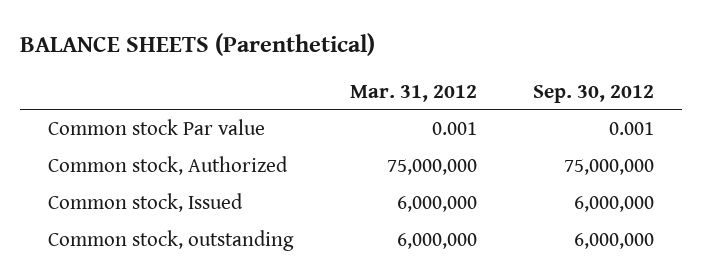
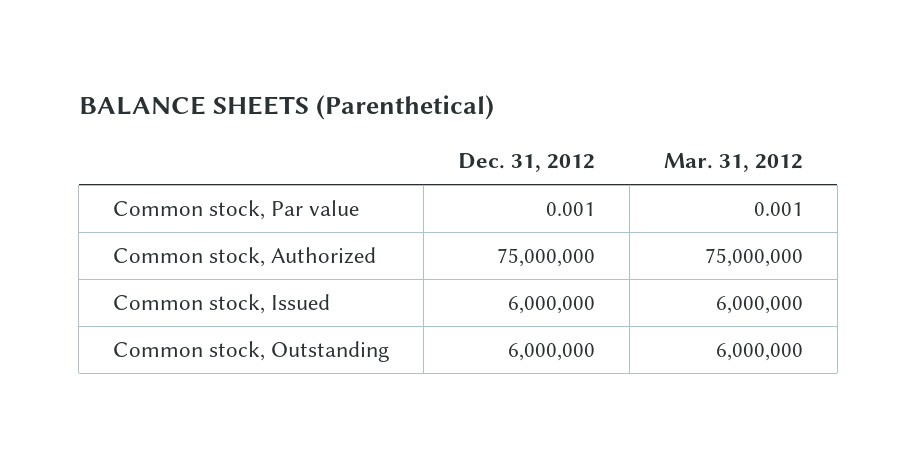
[532,84,654,103] Sep. 30, 2012 -> none
none -> [457,153,595,173] Dec. 31, 2012
[48,118,266,135] Common stock Par value -> [113,199,360,220] Common stock, Par value
[48,229,295,251] Common stock, outstanding -> [113,340,390,362] Common stock, Outstanding

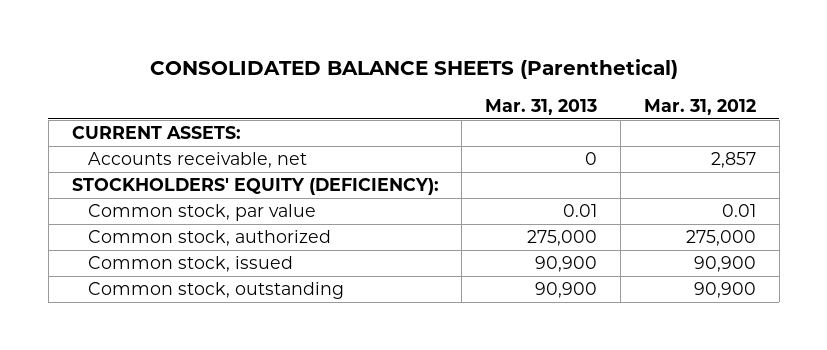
[78,95,494,121] BALANCE SHEETS (Parenthetical) -> [149,59,678,80] CONSOLIDATED BALANCE SHEETS (Parenthetical)
[457,153,595,173] Dec. 31, 2012 -> none
none -> [485,98,598,115] Mar. 31, 2013
none -> [71,125,241,139] CURRENT ASSETS:
none -> [88,151,308,168] Accounts receivable, net
none -> [71,177,439,195] STOCKHOLDERS' EQUITY (DEFICIENCY):
[113,199,360,220] Common stock, Par value -> [88,203,317,221] Common stock, par value
[753,201,803,216] 0.001 -> [721,203,756,217] 0.01
[113,246,377,267] Common stock, Authorized -> [88,229,332,246] Common stock, authorized
[704,247,803,267] 75,000,000 -> [685,229,756,246] 275,000
[113,293,331,314] Common stock, Issued -> [88,255,294,272] Common stock, issued
[715,295,803,314] 6,000,000 -> [693,255,756,272] 90,900
[113,340,390,362] Common stock, Outstanding -> [88,281,345,299] Common stock, outstanding
[715,342,803,361] 6,000,000 -> [693,281,756,298] 90,900

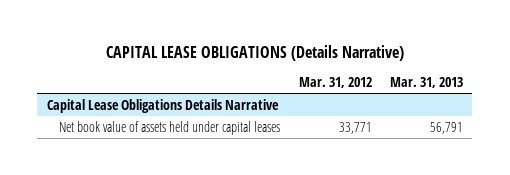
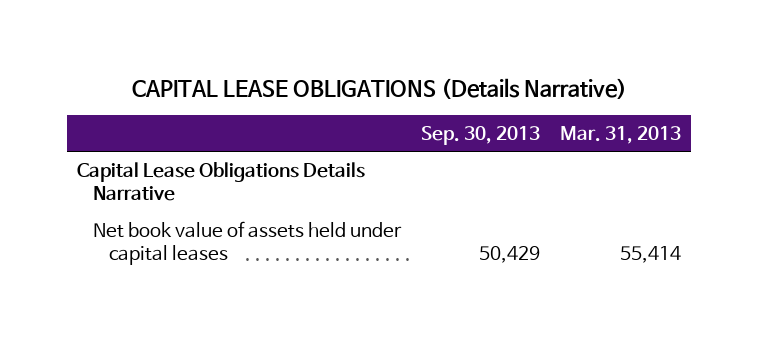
[298,77,372,89] Mar. 31, 2012 -> none
none -> [420,126,540,146] Sep. 30, 2013
[430,121,464,134] 56,791 -> [620,246,682,264] 55,414

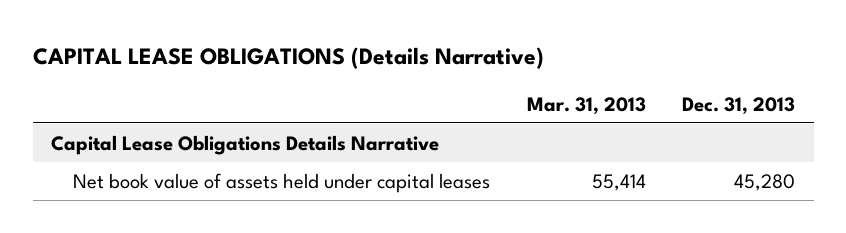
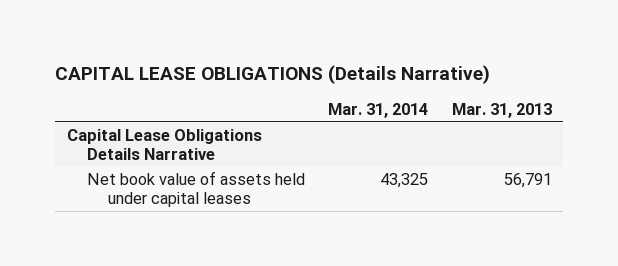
[682,96,796,115] Dec. 31, 2013 -> none
none -> [328,103,429,119] Mar. 31, 2014
[591,173,646,191] 55,414 -> [503,173,552,189] 56,791

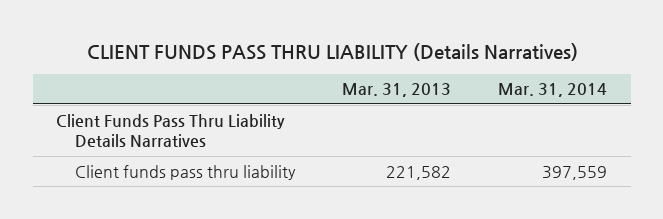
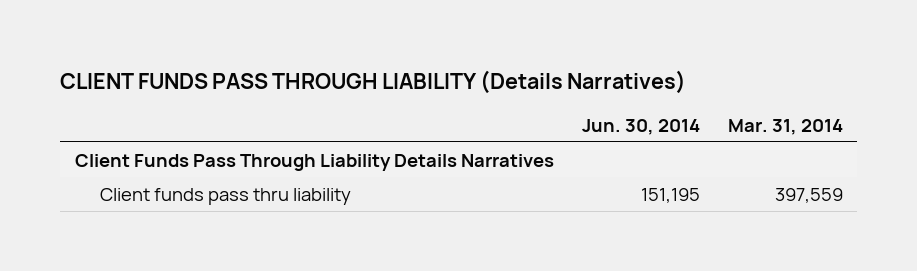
[86,42,578,61] CLIENT FUNDS PASS THRU LIABILITY (Details Narratives) -> [60,70,687,95] CLIENT FUNDS PASS THROUGH LIABILITY (Details Narratives)
[341,83,451,98] Mar. 31, 2013 -> none
none -> [581,118,700,135] Jun. 30, 2014
[56,113,286,148] Client Funds Pass Thru Liability Details Narratives -> [74,153,554,171] Client Funds Pass Through Liability Details Narratives

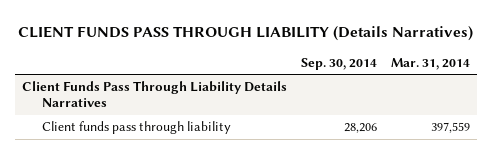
[581,118,700,135] Jun. 30, 2014 -> none
none -> [301,57,378,70] Sep. 30, 2014
[100,187,352,205] Client funds pass thru liability -> [42,121,232,135] Client funds pass through liability

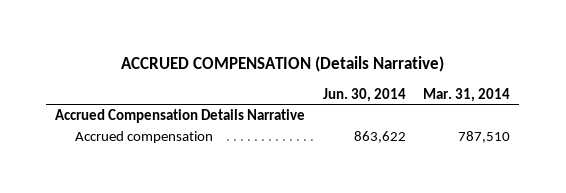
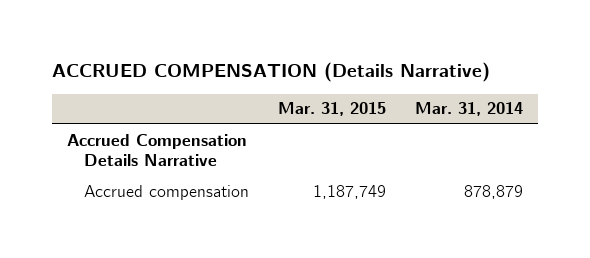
[322,87,406,102] Jun. 30, 2014 -> none
none -> [278,102,387,117] Mar. 31, 2015
[458,131,511,144] 787,510 -> [464,184,524,199] 878,879

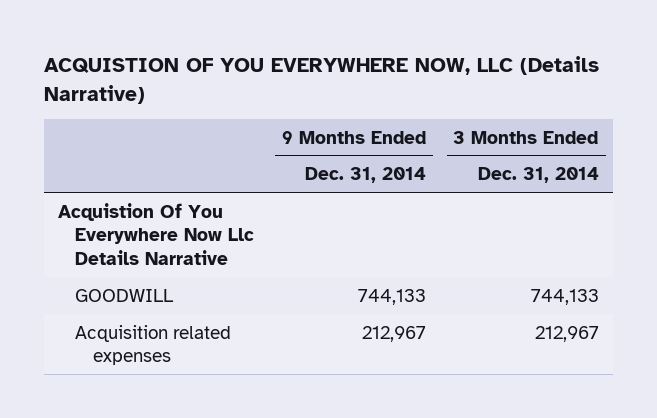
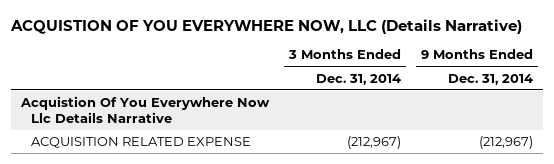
[75,288,175,302] GOODWILL -> none
[75,324,232,366] Acquisition related expenses -> [31,137,252,149] ACQUISITION RELATED EXPENSE
[362,325,427,342] 212,967 -> [479,136,534,150] (212,967)
[534,325,599,342] 212,967 -> [346,136,401,150] (212,967)

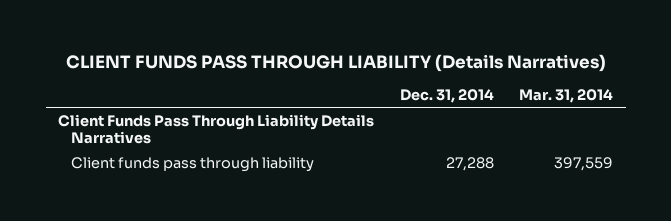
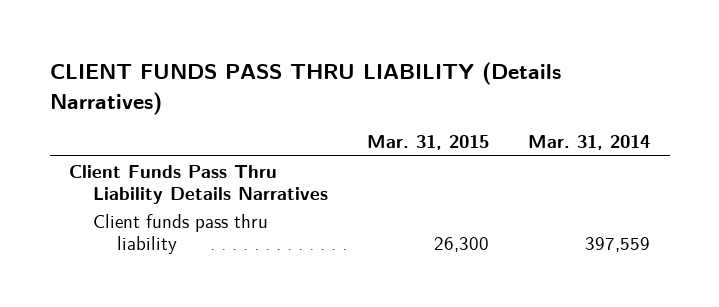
[65,54,606,73] CLIENT FUNDS PASS THROUGH LIABILITY (Details Narratives) -> [49,62,561,115] CLIENT FUNDS PASS THRU LIABILITY (Details Narratives)
[399,89,494,104] Dec. 31, 2014 -> none
none -> [367,135,490,151] Mar. 31, 2015
[58,113,375,145] Client Funds Pass Through Liability Details Narratives -> [69,164,328,204] Client Funds Pass Thru Liability Details Narratives
[70,156,314,172] Client funds pass through liability -> [92,213,268,254] Client funds pass thru liability

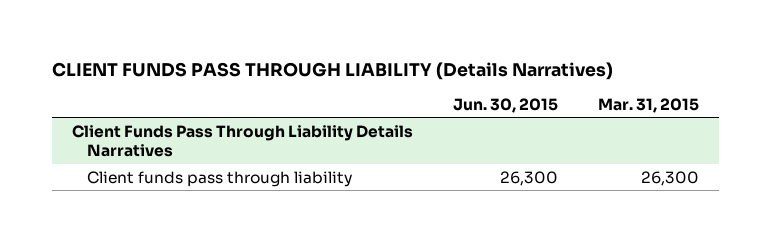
[49,62,561,115] CLIENT FUNDS PASS THRU LIABILITY (Details Narratives) -> [52,61,614,80] CLIENT FUNDS PASS THROUGH LIABILITY (Details Narratives)
[528,135,651,151] Mar. 31, 2014 -> none
none -> [453,97,559,113] Jun. 30, 2015
[69,164,328,204] Client Funds Pass Thru Liability Details Narratives -> [72,124,414,158] Client Funds Pass Through Liability Details Narratives
[92,213,268,254] Client funds pass thru liability -> [86,170,352,187] Client funds pass through liability

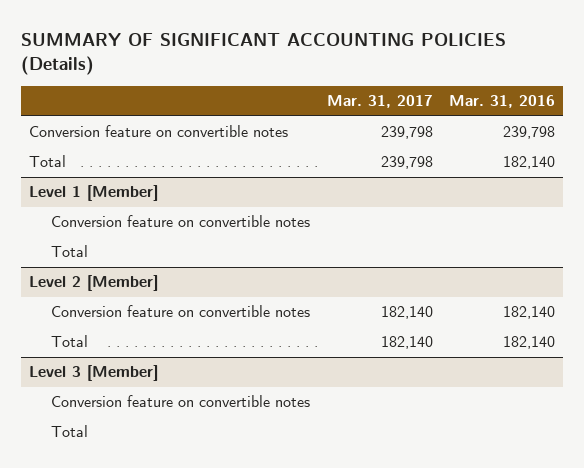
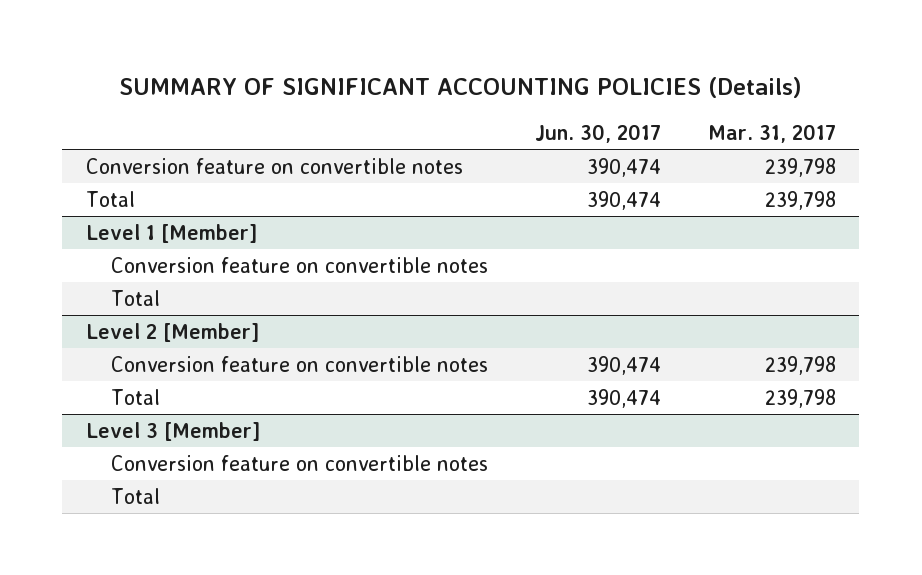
[448,95,555,109] Mar. 31, 2016 -> none
none -> [535,124,662,144] Jun. 30, 2017
[380,306,433,320] 182,140 -> [765,355,837,375] 239,798
[380,336,433,350] 182,140 -> [765,388,837,408] 239,798

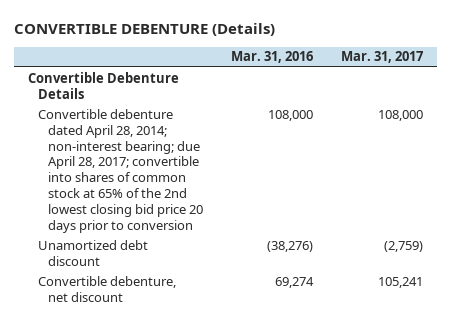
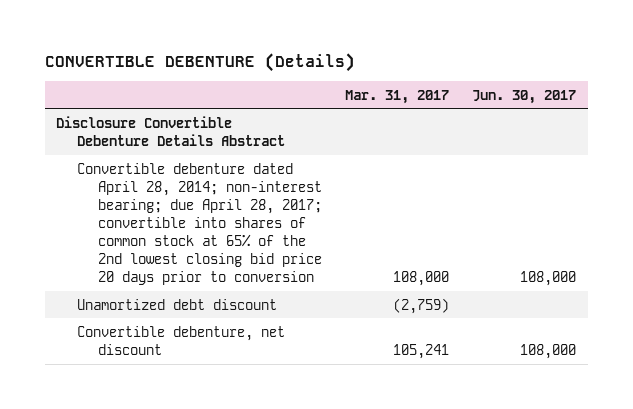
[230,51,313,64] Mar. 31, 2016 -> none
none -> [472,89,577,104] Jun. 30, 2017
[27,71,179,99] Convertible Debenture Details -> [56,115,286,146] Disclosure Convertible Debenture Details Abstract

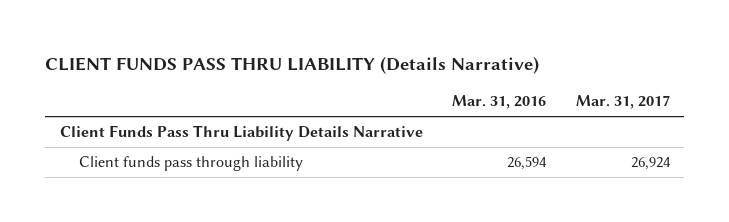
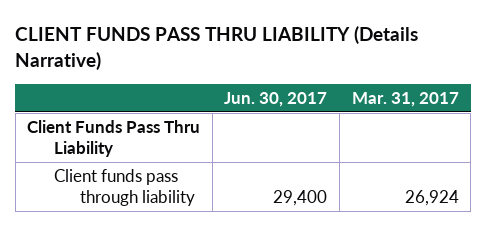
[452,95,547,110] Mar. 31, 2016 -> none
none -> [224,91,328,107] Jun. 30, 2017
[59,125,423,142] Client Funds Pass Thru Liability Details Narrative -> [27,119,201,158] Client Funds Pass Thru Liability

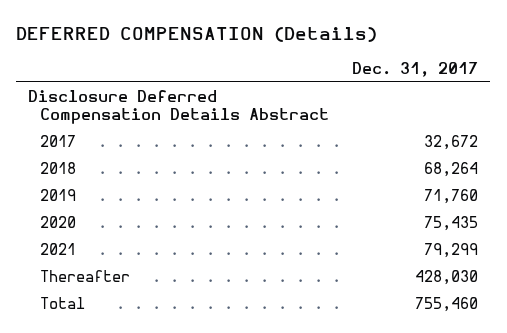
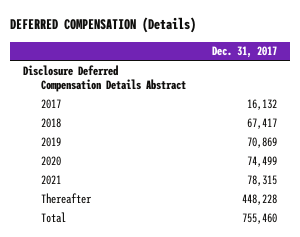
[424,135,479,151] 32,672 -> [246,98,277,110] 16,132
[424,162,479,178] 68,264 -> [246,117,277,129] 67,417
[424,189,479,205] 71,760 -> [246,136,277,148] 70,869
[424,216,479,232] 75,435 -> [246,155,277,167] 74,499
[424,243,479,259] 79,299 -> [246,174,277,186] 78,315
[415,270,479,286] 428,030 -> [241,193,277,205] 448,228

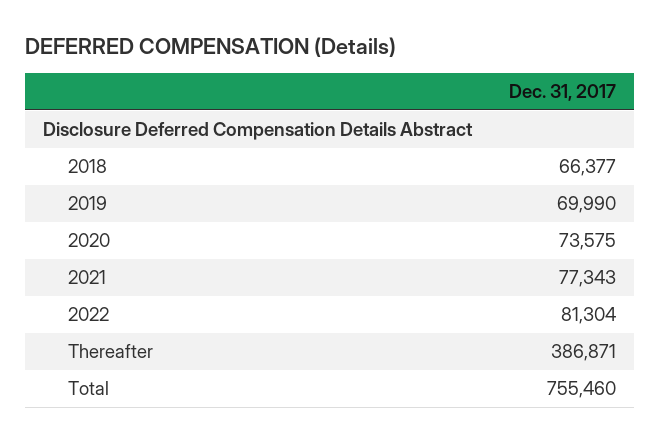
[40,98,61,109] 2017 -> none
[246,117,277,129] 67,417 -> [558,159,616,177] 66,377
[246,136,277,148] 70,869 -> [556,196,616,214] 69,990
[246,155,277,167] 74,499 -> [558,233,616,251] 73,575
[246,174,277,186] 78,315 -> [558,270,616,288] 77,343
none -> [68,307,110,322] 2022
[241,193,277,205] 448,228 -> [550,344,616,362] 386,871

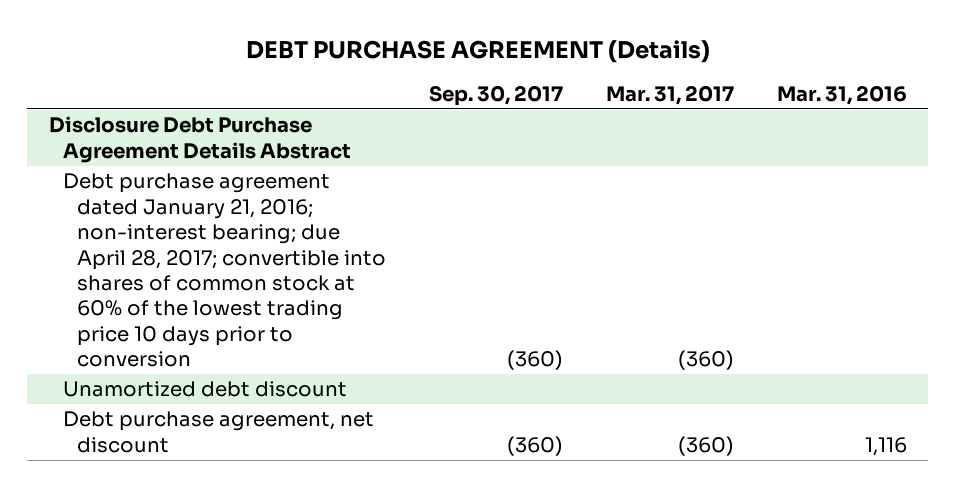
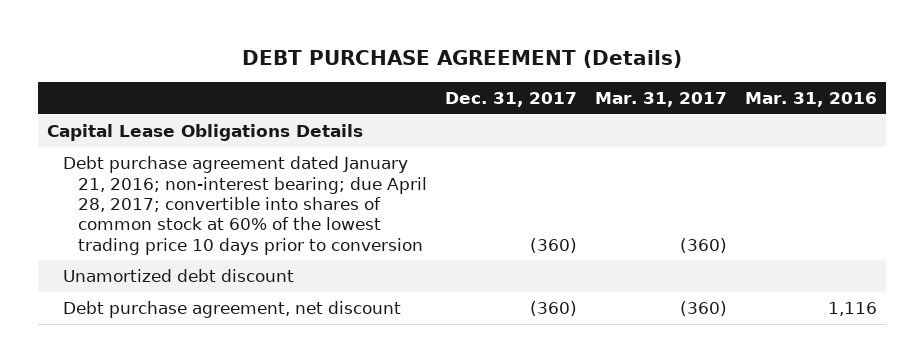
[428,84,563,106] Sep. 30, 2017 -> none
none -> [444,91,577,107] Dec. 31, 2017
[48,116,351,163] Disclosure Debt Purchase Agreement Details Abstract -> [47,124,364,142] Capital Lease Obligations Details

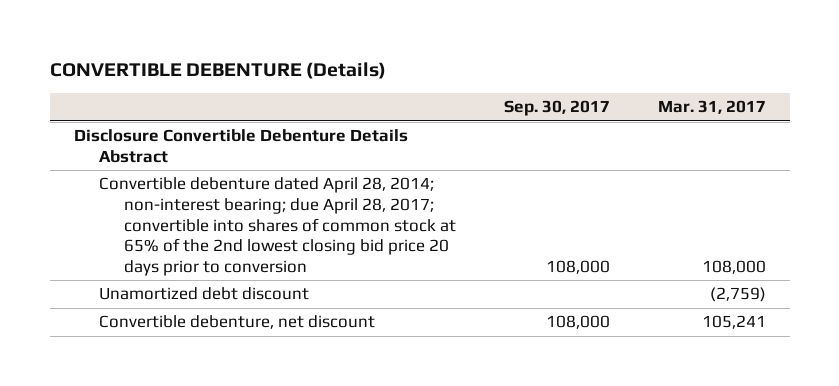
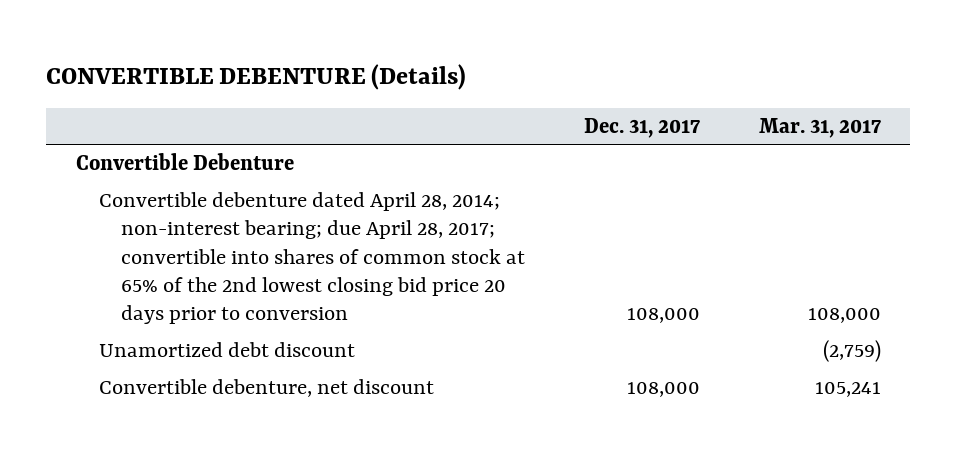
[503,100,610,117] Sep. 30, 2017 -> none
none -> [583,117,700,138] Dec. 31, 2017
[73,129,408,164] Disclosure Convertible Debenture Details Abstract -> [75,153,294,171] Convertible Debenture

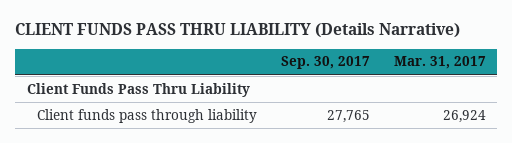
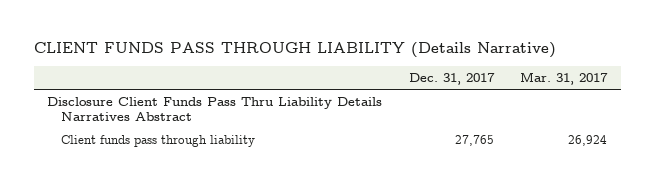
[14,23,460,39] CLIENT FUNDS PASS THRU LIABILITY (Details Narrative) -> [33,42,556,59] CLIENT FUNDS PASS THROUGH LIABILITY (Details Narrative)
[280,56,370,70] Sep. 30, 2017 -> none
none -> [408,72,495,85] Dec. 31, 2017
[26,82,250,97] Client Funds Pass Thru Liability -> [47,96,383,122] Disclosure Client Funds Pass Thru Liability Details Narratives Abstract

